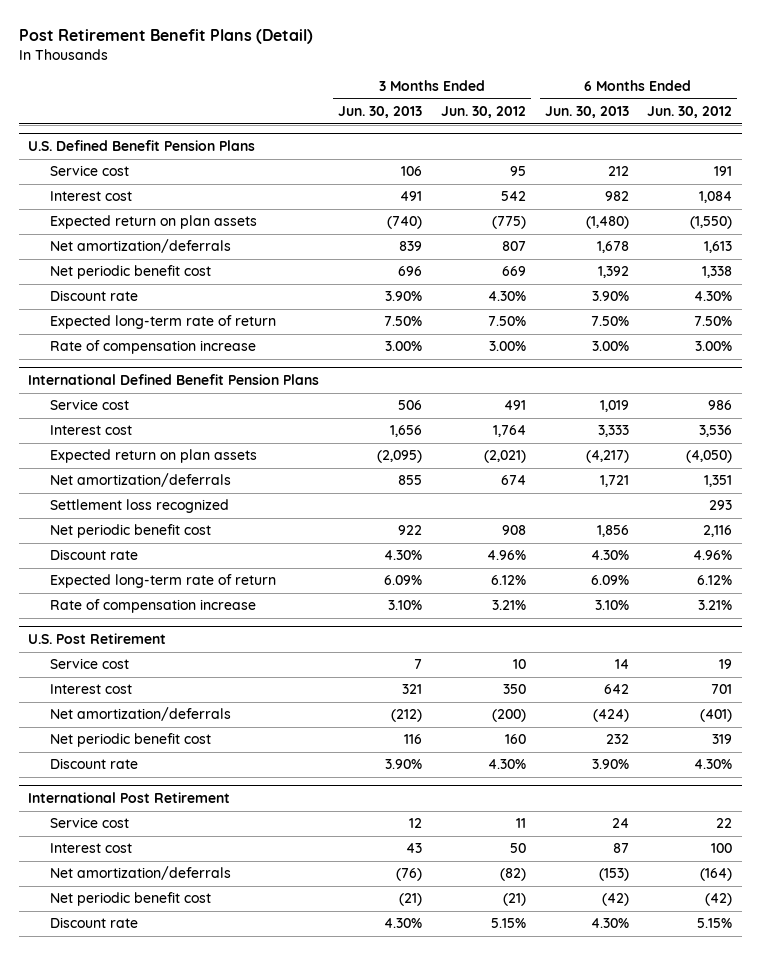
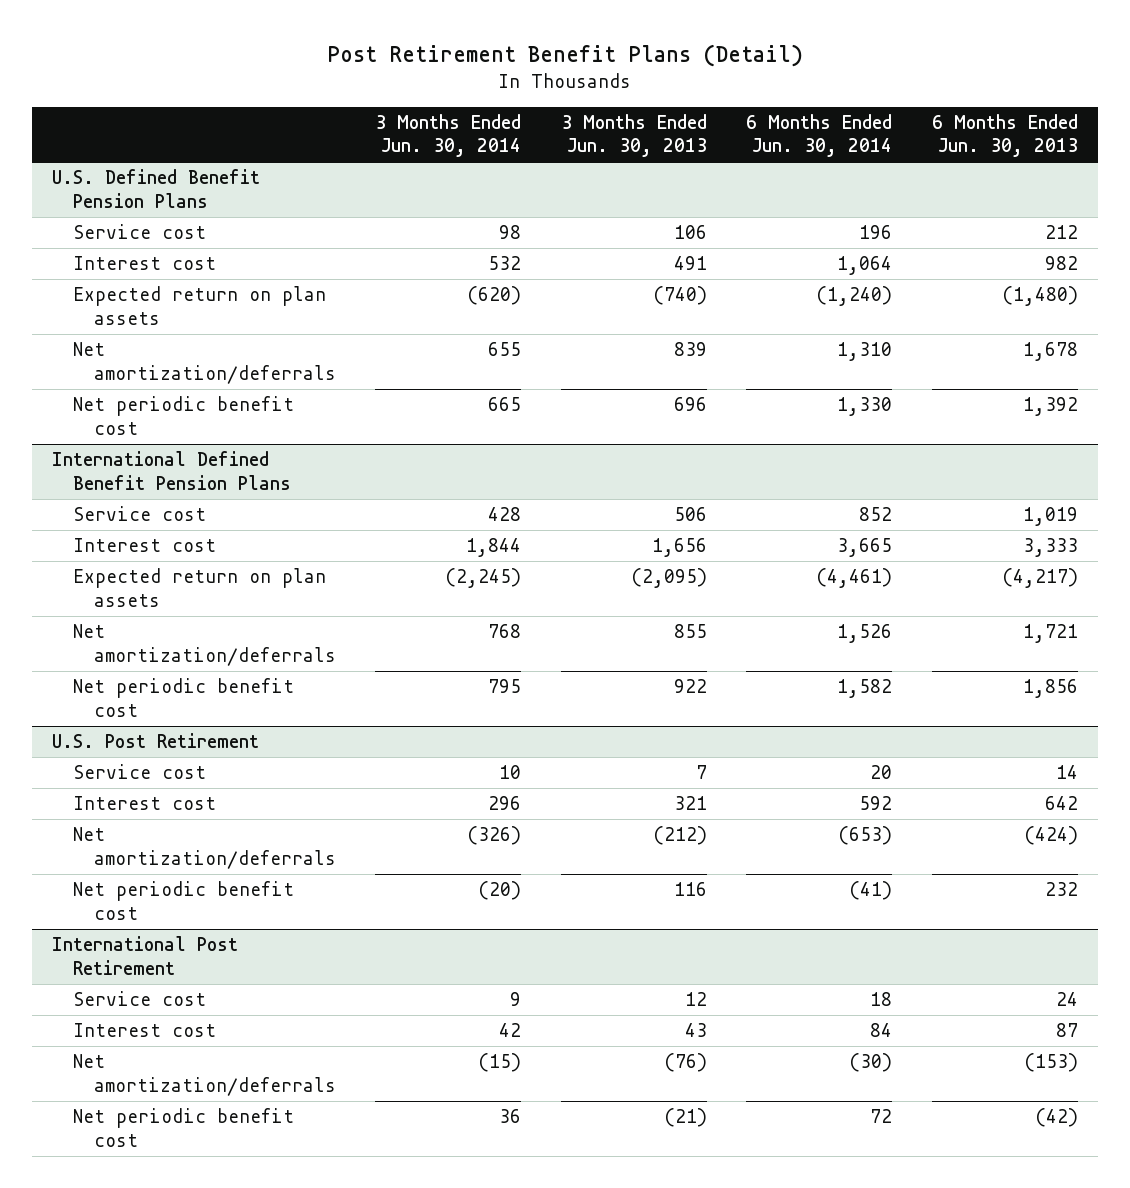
[440,106,526,119] Jun. 30, 2012 -> none
[647,106,733,119] Jun. 30, 2012 -> none
none -> [375,113,522,158] 3 Months Ended Jun. 30, 2014
none -> [746,113,893,158] 6 Months Ended Jun. 30, 2014
[49,290,138,302] Discount rate -> none
[49,315,276,330] Expected long-term rate of return -> none
[49,340,256,355] Rate of compensation increase -> none
[49,499,229,514] Settlement loss recognized -> none
[49,549,138,561] Discount rate -> none
[49,574,276,589] Expected long-term rate of return -> none
[49,599,256,614] Rate of compensation increase -> none
[49,758,138,770] Discount rate -> none
[49,917,138,929] Discount rate -> none

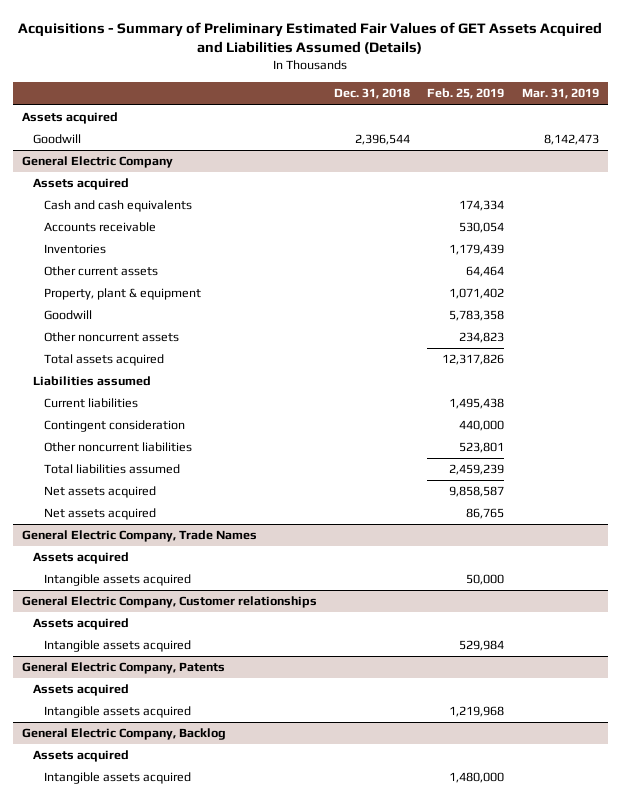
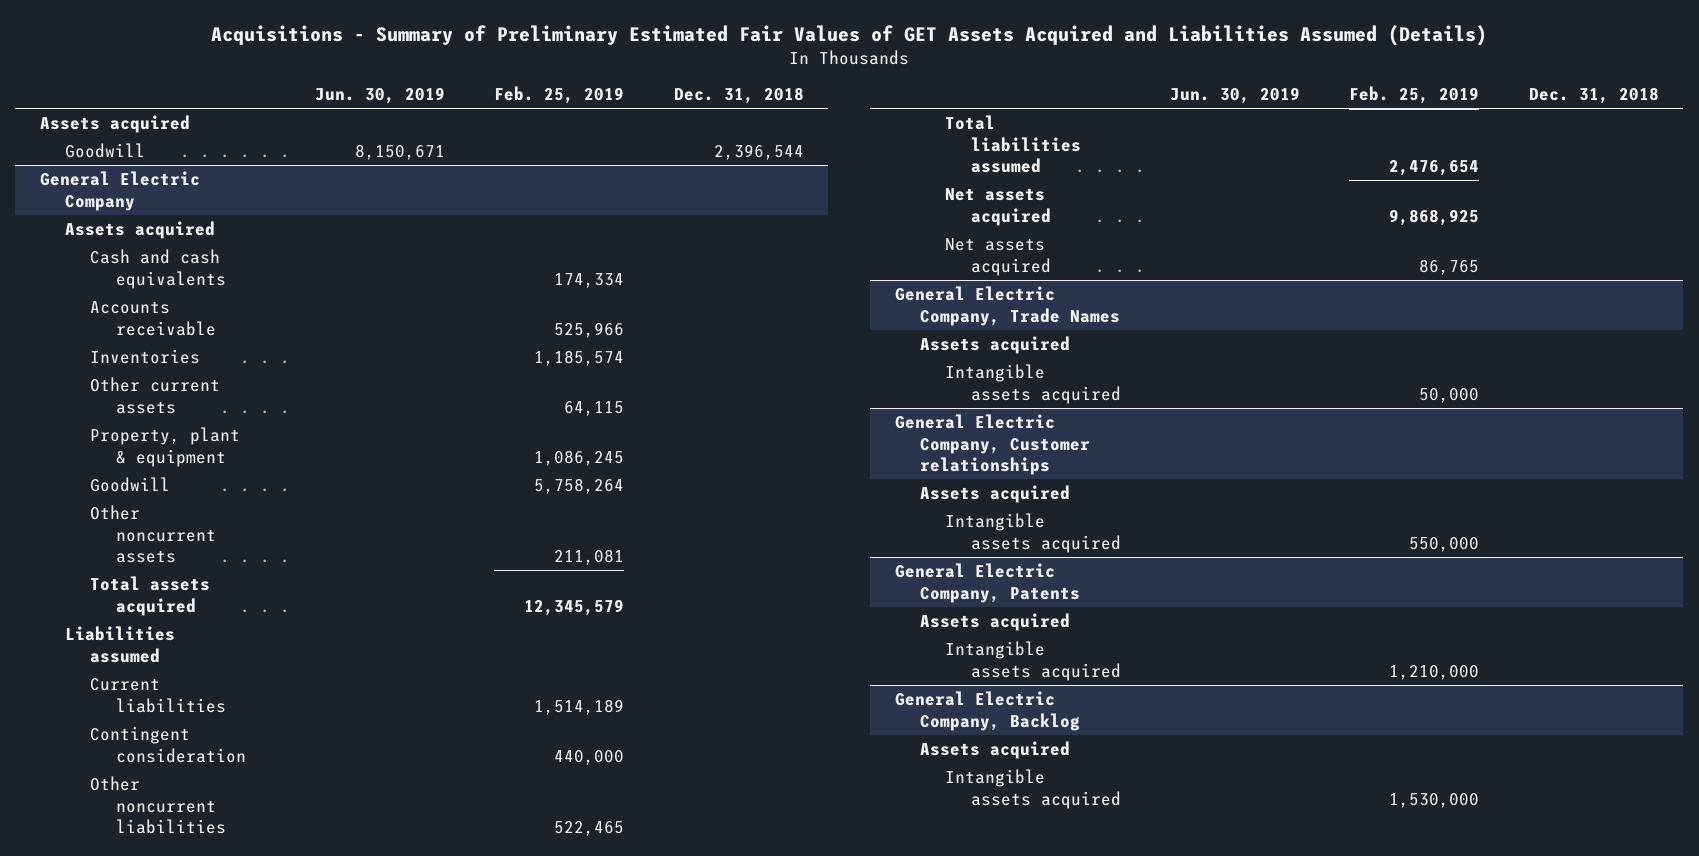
[521,88,599,100] Mar. 31, 2019 -> none
none -> [314,87,445,105] Jun. 30, 2019
[459,222,505,234] 530,054 -> [554,321,625,338] 525,966
[449,244,505,256] 1,179,439 -> [534,349,625,366] 1,185,574
[466,266,505,278] 64,464 -> [564,400,625,416] 64,115
[449,288,505,300] 1,071,402 -> [534,449,625,466] 1,086,245
[449,310,505,322] 5,783,358 -> [534,477,625,494] 5,758,264
[459,332,505,344] 234,823 -> [554,549,625,566] 211,081
[442,354,505,366] 12,317,826 -> [524,598,625,616] 12,345,579
[449,398,505,410] 1,495,438 -> [534,698,625,715] 1,514,189
[459,442,505,454] 523,801 -> [554,821,625,837] 522,465
[449,464,505,476] 2,459,239 -> [1389,160,1480,177] 2,476,654
[449,486,505,498] 9,858,587 -> [1389,208,1480,226] 9,868,925
[459,640,505,652] 529,984 -> [1409,536,1480,552] 550,000
[449,706,505,718] 1,219,968 -> [1389,664,1480,680] 1,210,000
[449,772,505,784] 1,480,000 -> [1389,792,1480,808] 1,530,000

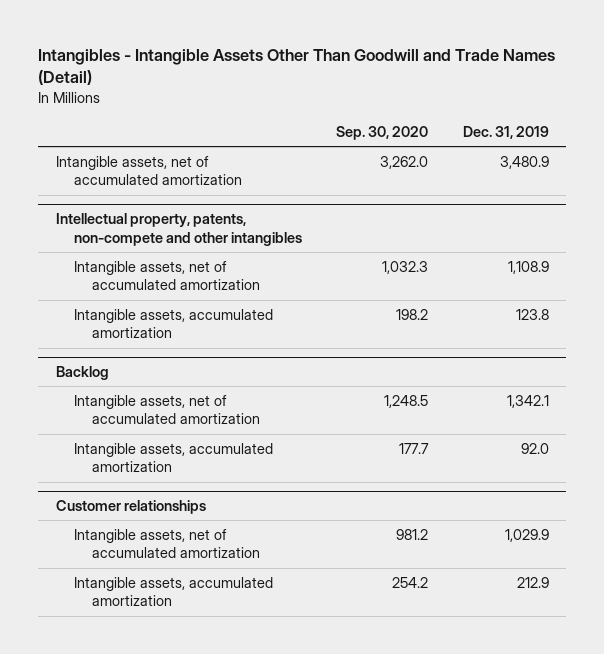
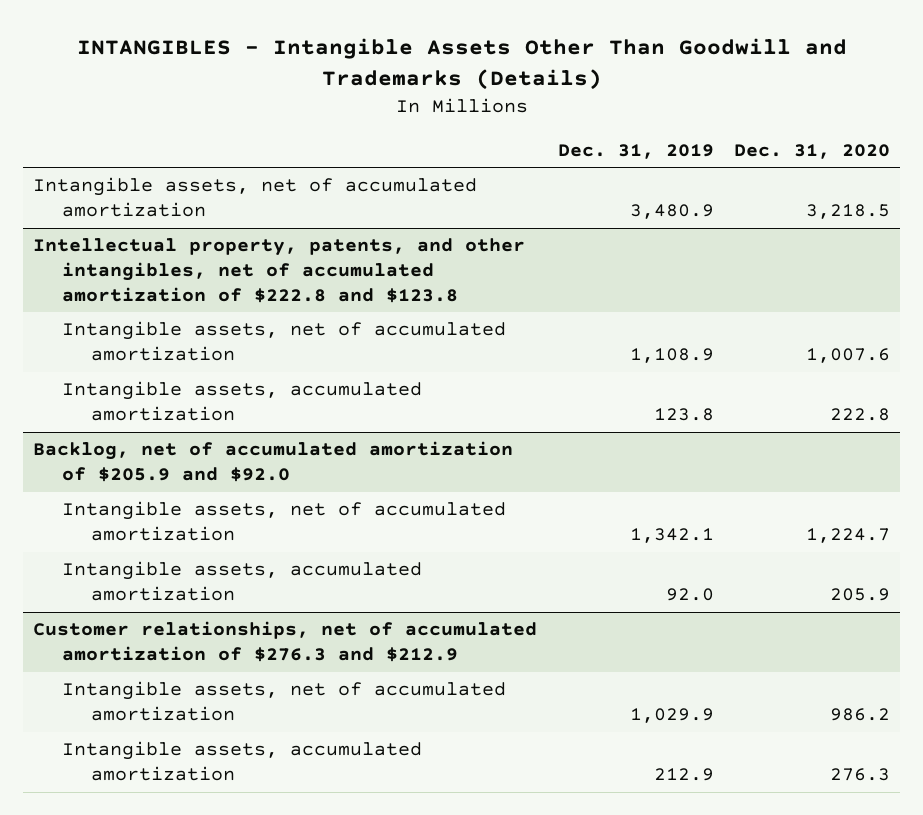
[38,48,556,86] Intangibles - Intangible Assets Other Than Goodwill and Trade Names (Detail) -> [76,38,847,91] INTANGIBLES - Intangible Assets Other Than Goodwill and Trademarks (Details)
[336,125,429,140] Sep. 30, 2020 -> none
none -> [733,143,890,159] Dec. 31, 2020
[55,213,302,246] Intellectual property, patents, non-compete and other intangibles -> [33,238,526,303] Intellectual property, patents, and other intangibles, net of accumulated amortization of $222.8 and $123.8
[55,366,109,381] Backlog -> [33,441,514,483] Backlog, net of accumulated amortization of $205.9 and $92.0
[55,500,206,515] Customer relationships -> [33,621,538,663] Customer relationships, net of accumulated amortization of $276.3 and $212.9

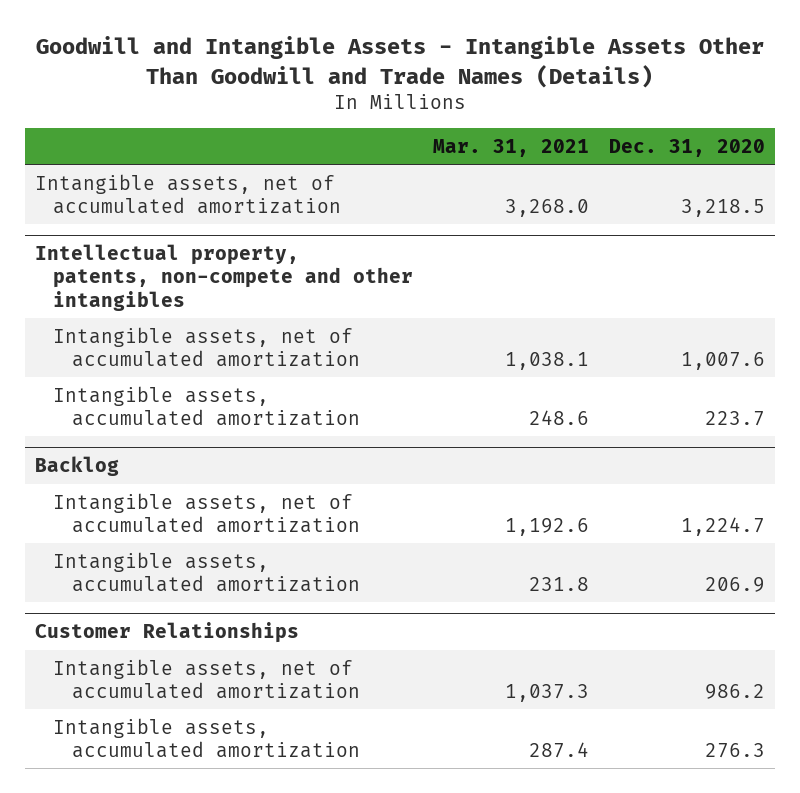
[76,38,847,91] INTANGIBLES - Intangible Assets Other Than Goodwill and Trademarks (Details) -> [35,36,764,88] Goodwill and Intangible Assets - Intangible Assets Other Than Goodwill and Trade Names (Details)
[557,143,714,159] Dec. 31, 2019 -> none
none -> [433,138,590,157] Mar. 31, 2021
[33,238,526,303] Intellectual property, patents, and other intangibles, net of accumulated amortization of $222.8 and $123.8 -> [34,244,414,311] Intellectual property, patents, non-compete and other intangibles
[829,408,890,422] 222.8 -> [704,410,765,426] 223.7
[33,441,514,483] Backlog, net of accumulated amortization of $205.9 and $92.0 -> [34,456,119,477] Backlog
[829,588,890,602] 205.9 -> [704,576,765,592] 206.9
[33,621,538,663] Customer relationships, net of accumulated amortization of $276.3 and $212.9 -> [34,622,299,644] Customer Relationships

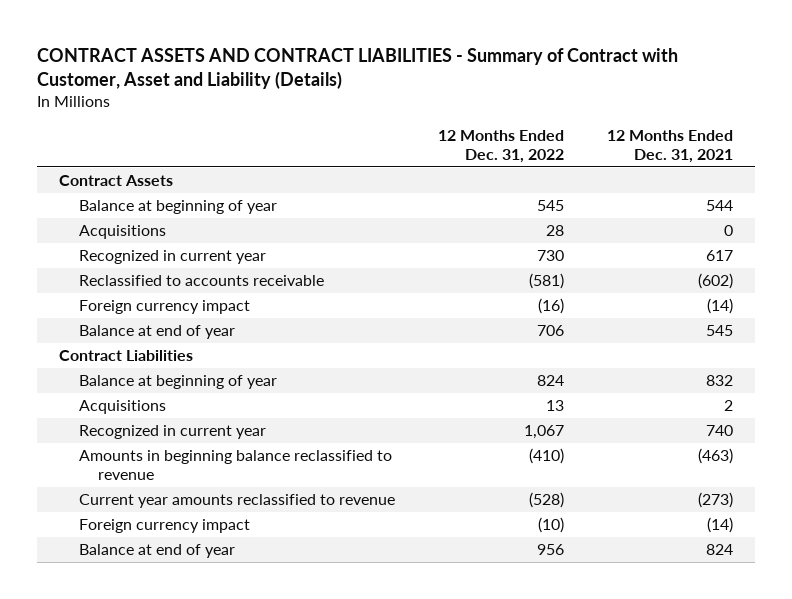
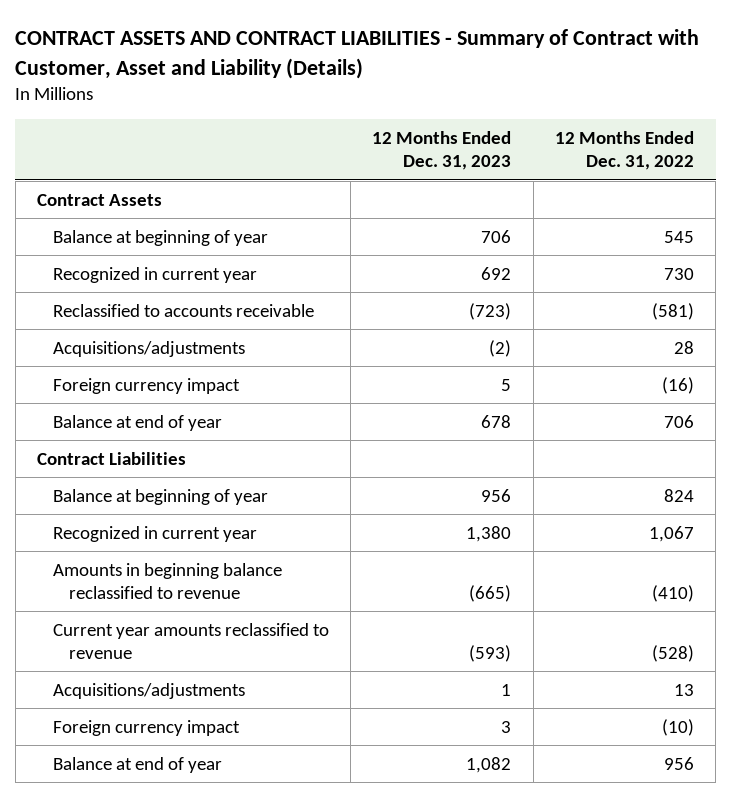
[607,129,734,163] 12 Months Ended Dec. 31, 2021 -> none
none -> [372,131,512,171] 12 Months Ended Dec. 31, 2023
[78,225,166,240] Acquisitions -> none
none -> [52,340,245,357] Acquisitions/adjustments
[78,400,166,415] Acquisitions -> none
none -> [52,682,245,699] Acquisitions/adjustments

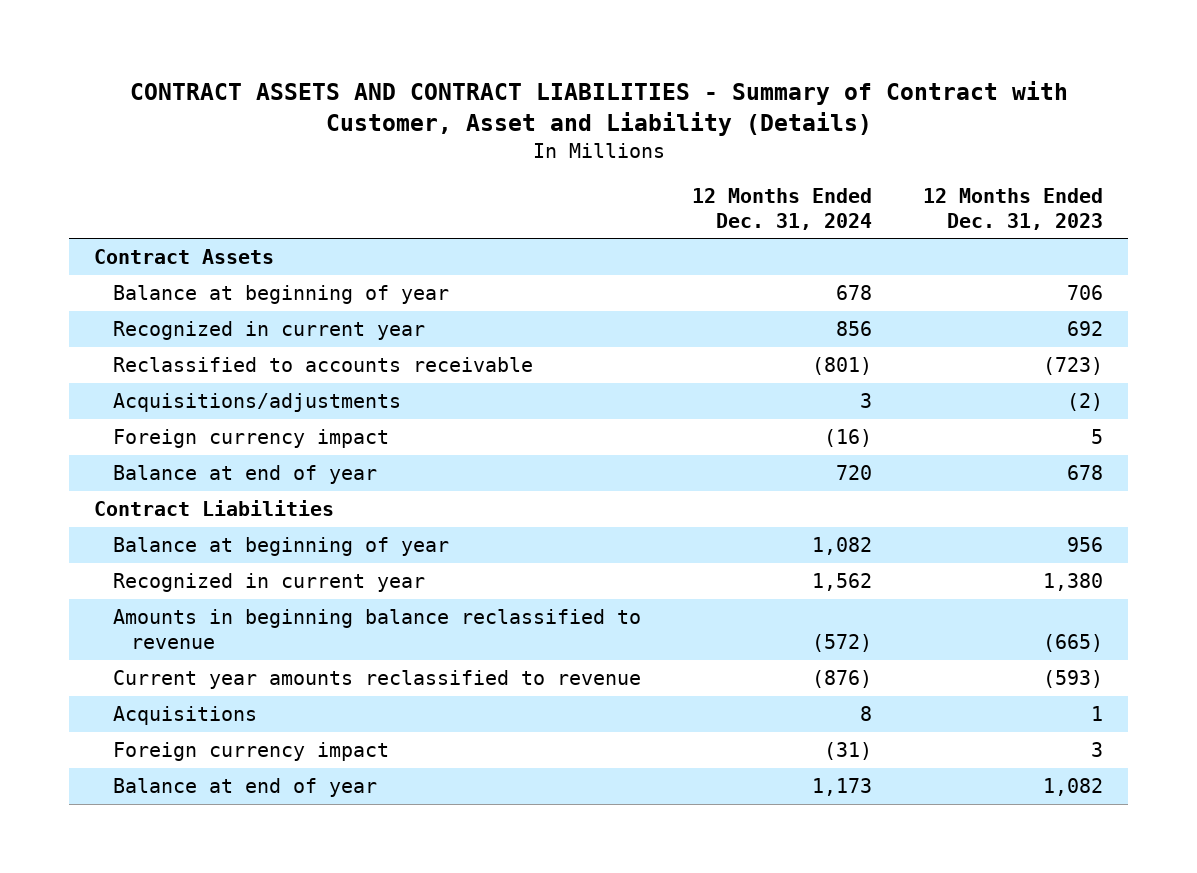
[555,131,695,171] 12 Months Ended Dec. 31, 2022 -> none
none -> [691,188,872,230] 12 Months Ended Dec. 31, 2024
[52,682,245,699] Acquisitions/adjustments -> [112,706,257,726] Acquisitions

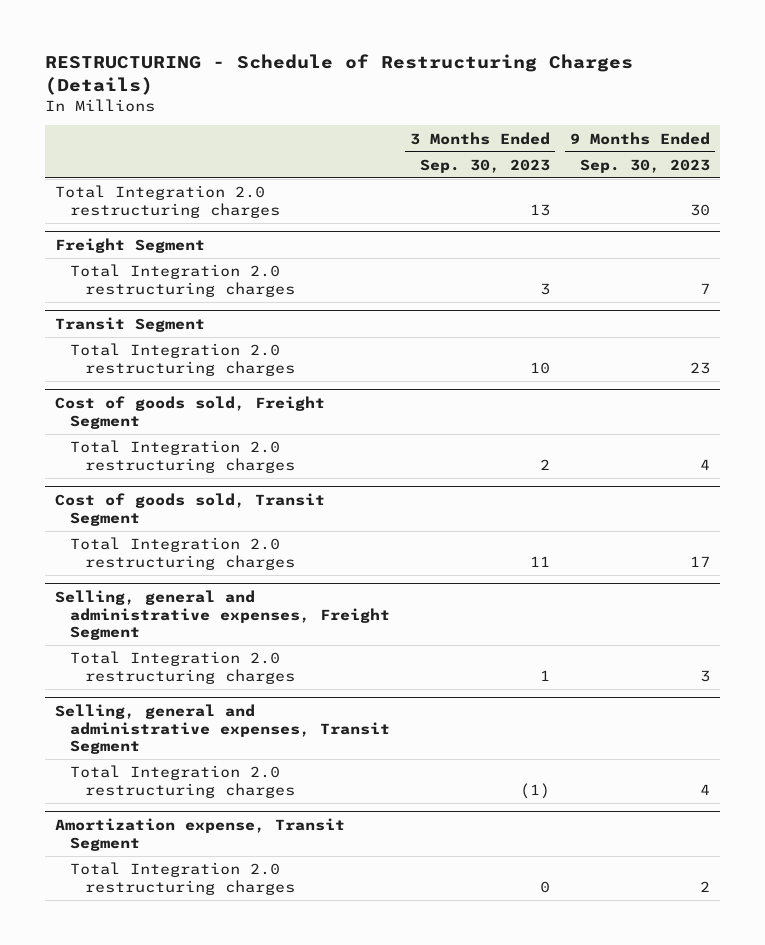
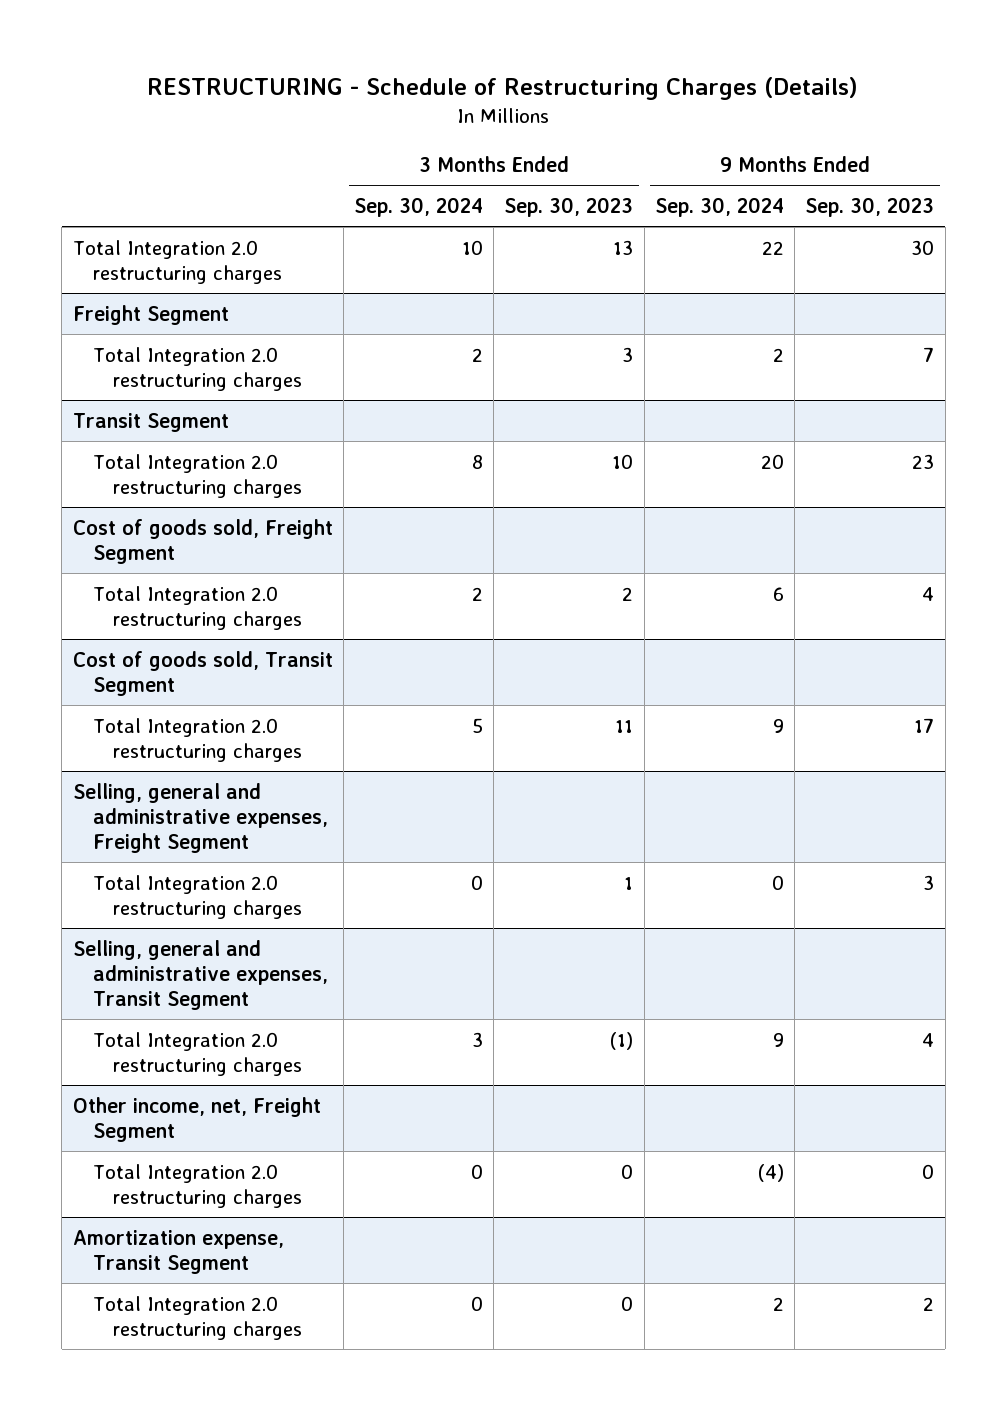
none -> [354,197,484,218] Sep. 30, 2024
none -> [654,197,784,218] Sep. 30, 2024
none -> [72,1096,321,1142] Other income, net, Freight Segment
none -> [92,1163,302,1208] Total Integration 2.0 restructuring charges

